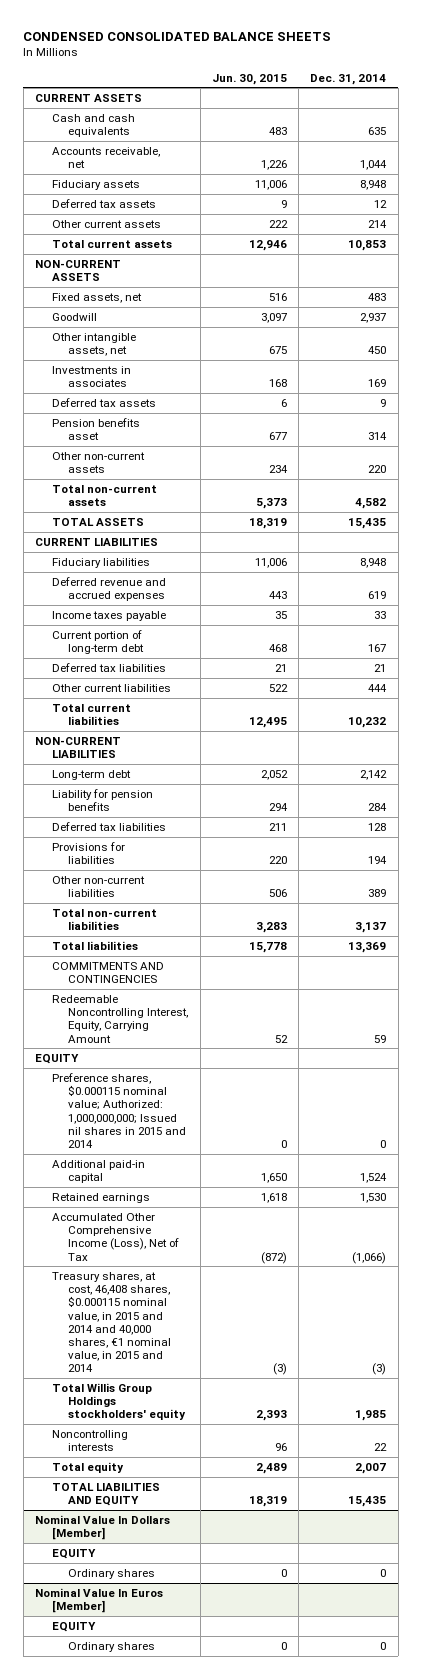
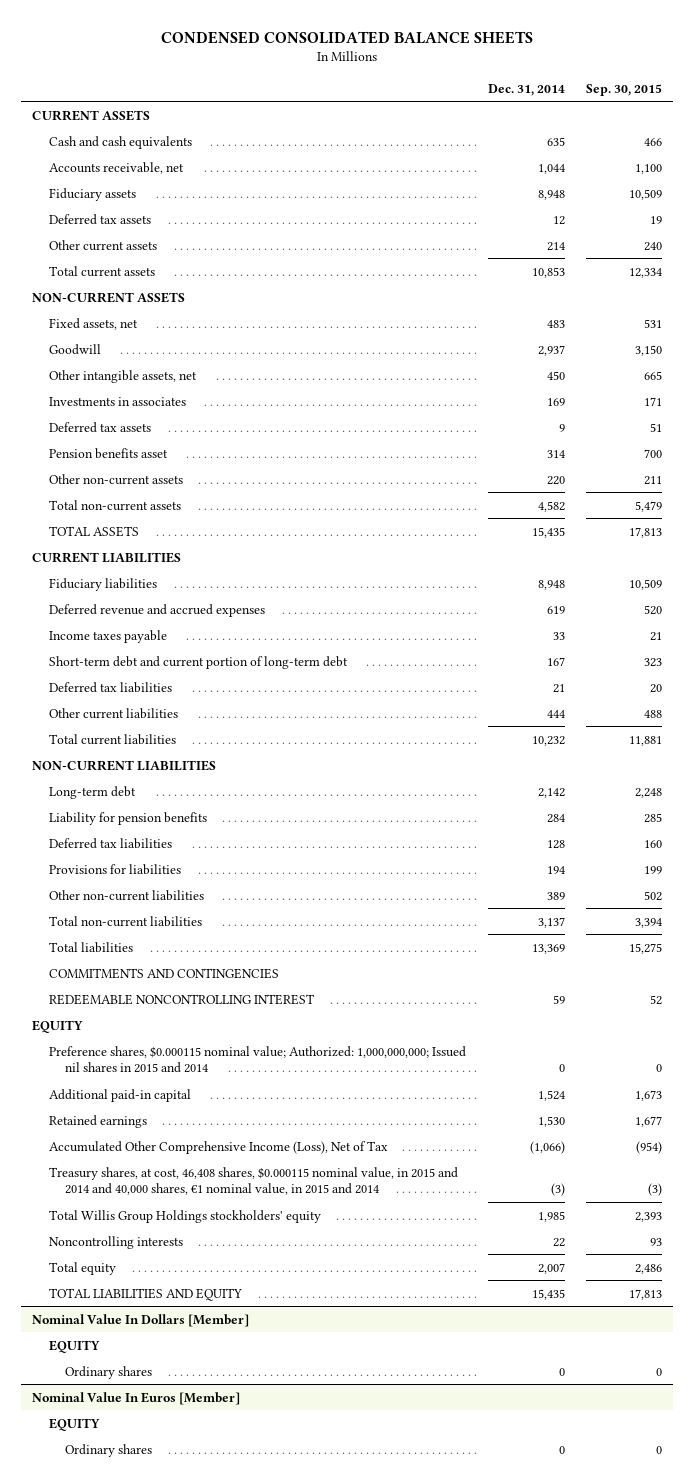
[211,73,287,85] Jun. 30, 2015 -> none
none -> [586,83,663,96] Sep. 30, 2015
[51,629,145,655] Current portion of long-term debt -> [48,655,348,669] Short-term debt and current portion of long-term debt
[51,994,189,1043] Redeemable Noncontrolling Interest, Equity, Carrying Amount -> [48,993,314,1005] REDEEMABLE NONCONTROLLING INTEREST

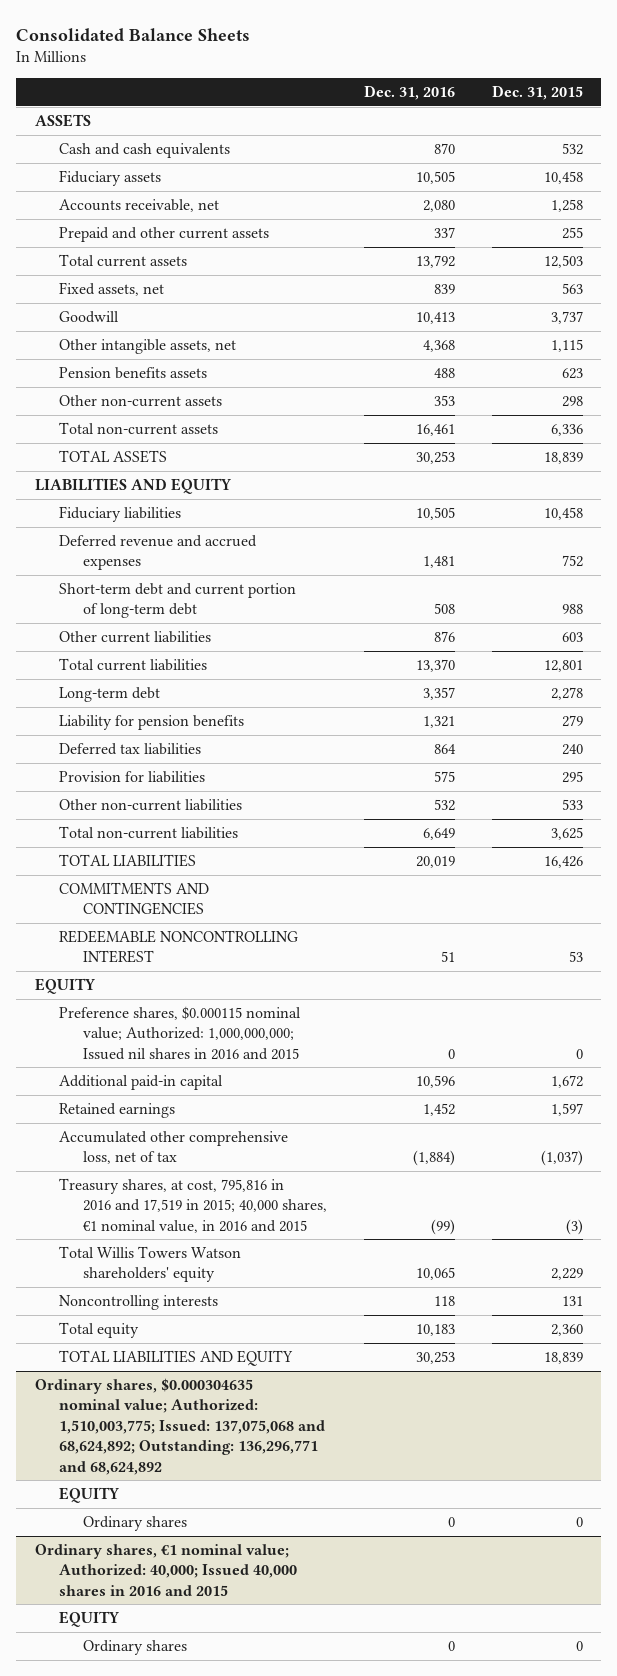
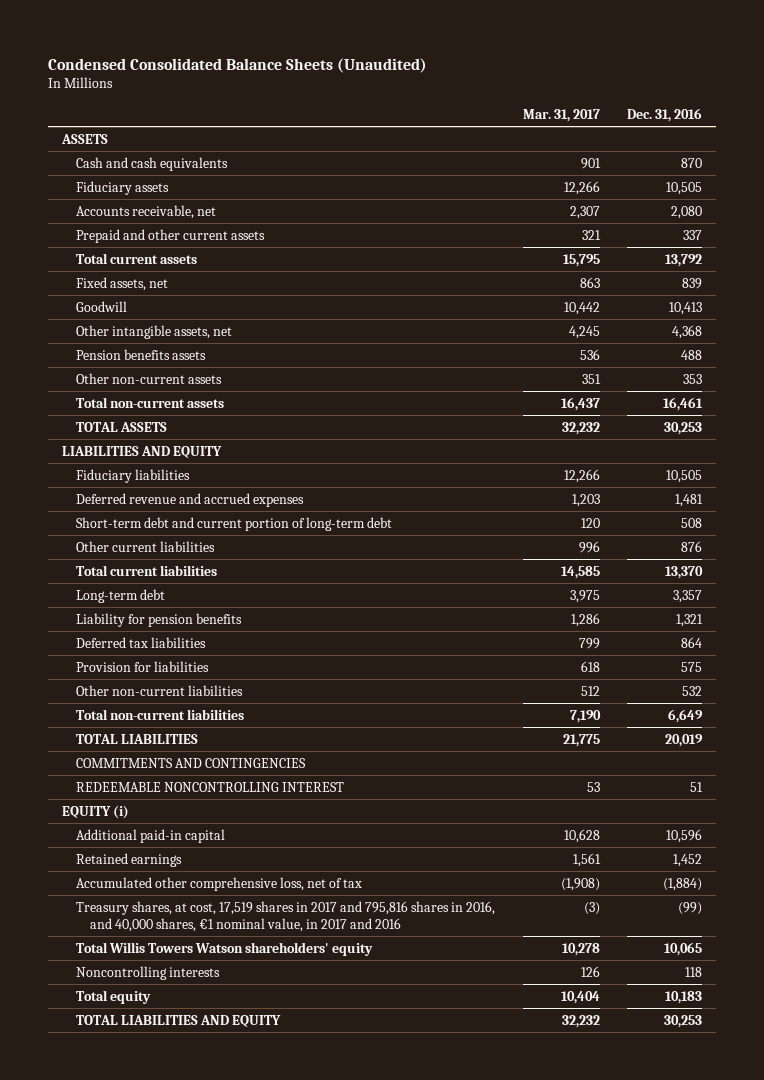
[16,27,251,41] Consolidated Balance Sheets -> [48,57,428,73] Condensed Consolidated Balance Sheets (Unaudited)
[491,85,583,101] Dec. 31, 2015 -> none
none -> [522,108,600,122] Mar. 31, 2017
[58,1006,301,1060] Preference shares, $0.000115 nominal value; Authorized: 1,000,000,000; Issued nil shares in 2016 and 2015 -> none
[34,978,95,995] EQUITY -> [62,804,130,819] EQUITY (i)
[58,1178,327,1233] Treasury shares, at cost, 795,816 in 2016 and 17,519 in 2015; 40,000 shares, €1 nominal value, in 2016 and 2015 -> [75,900,495,933] Treasury shares, at cost, 17,519 shares in 2017 and 795,816 shares in 2016, and 40,000 shares, €1 nominal value, in 2017 and 2016
[34,1378,325,1475] Ordinary shares, $0.000304635 nominal value; Authorized: 1,510,003,775; Issued: 137,075,068 and 68,624,892; Outstanding: 136,296,771 and 68,624,892 -> none
[58,1487,119,1504] EQUITY -> none
[82,1516,187,1532] Ordinary shares -> none
[34,1544,297,1596] Ordinary shares, €1 nominal value; Authorized: 40,000; Issued 40,000 shares in 2016 and 2015 -> none
[58,1611,119,1628] EQUITY -> none
[82,1640,187,1656] Ordinary shares -> none

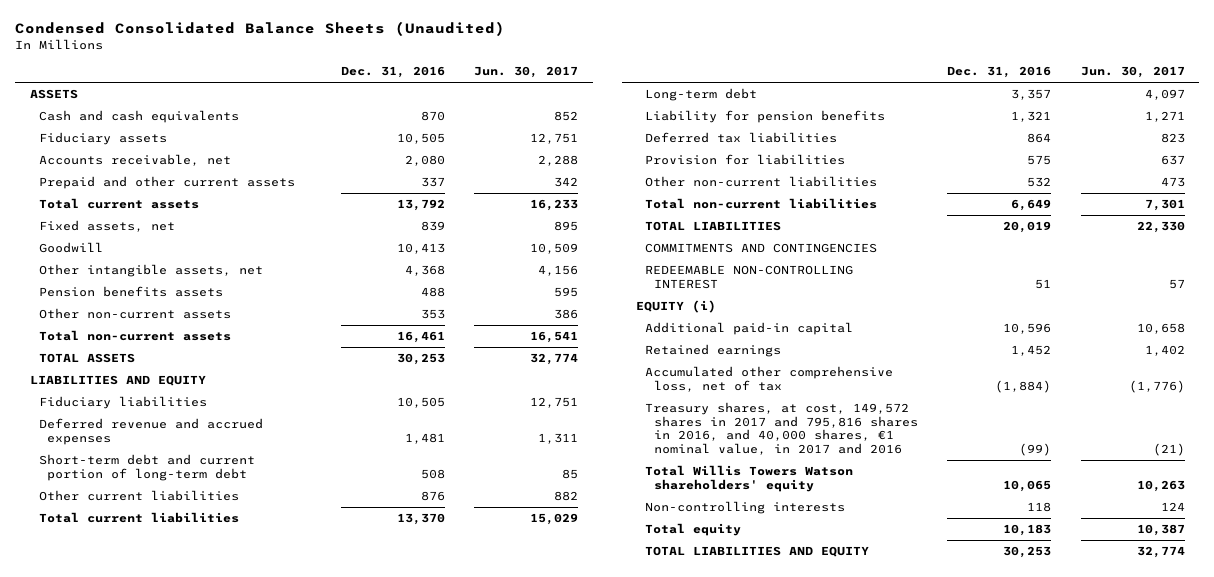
[522,108,600,122] Mar. 31, 2017 -> none
none -> [473,66,578,79] Jun. 30, 2017
[75,781,344,792] REDEEMABLE NONCONTROLLING INTEREST -> [645,265,854,289] REDEEMABLE NON-CONTROLLING INTEREST
[75,900,495,933] Treasury shares, at cost, 17,519 shares in 2017 and 795,816 shares in 2016, and 40,000 shares, €1 nominal value, in 2017 and 2016 -> [645,402,919,455] Treasury shares, at cost, 149,572 shares in 2017 and 795,816 shares in 2016, and 40,000 shares, €1 nominal value, in 2017 and 2016
[75,965,220,980] Noncontrolling interests -> [645,501,846,515] Non-controlling interests

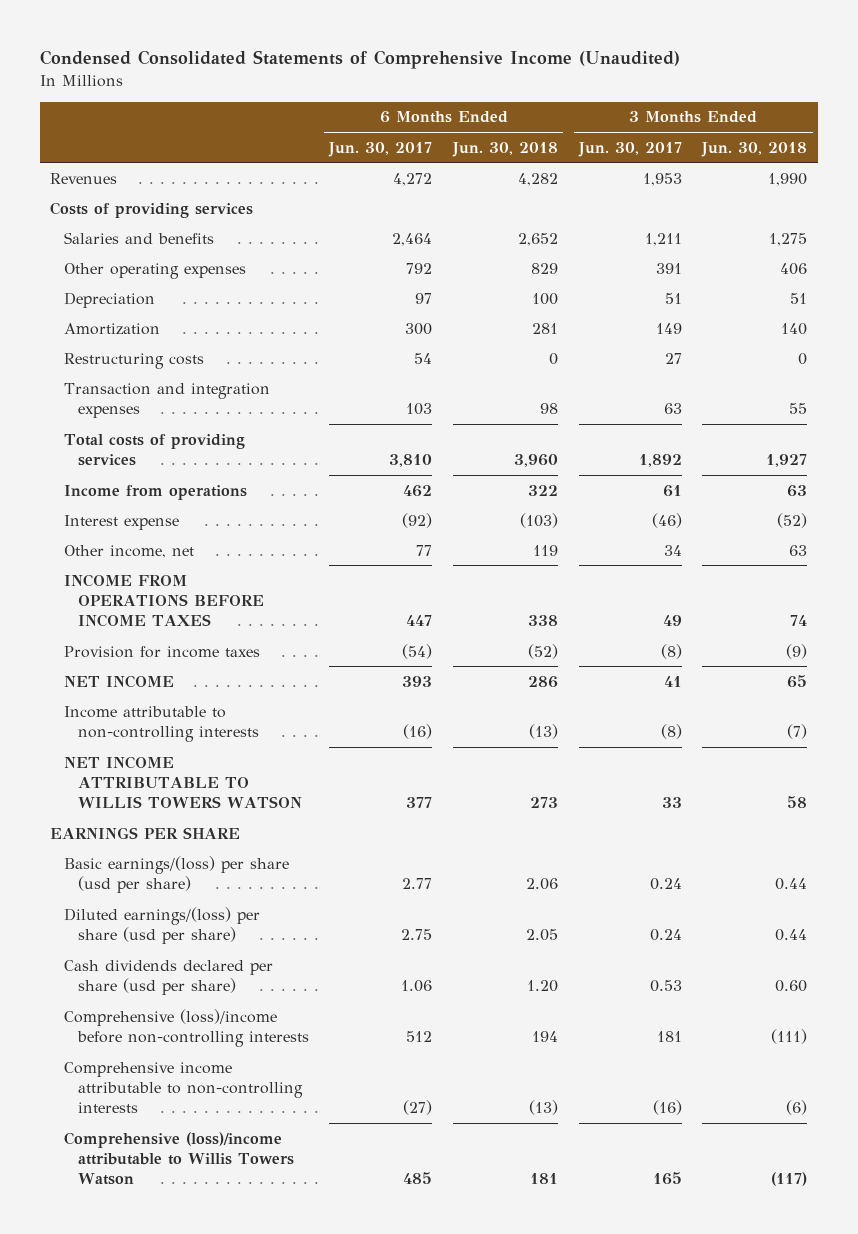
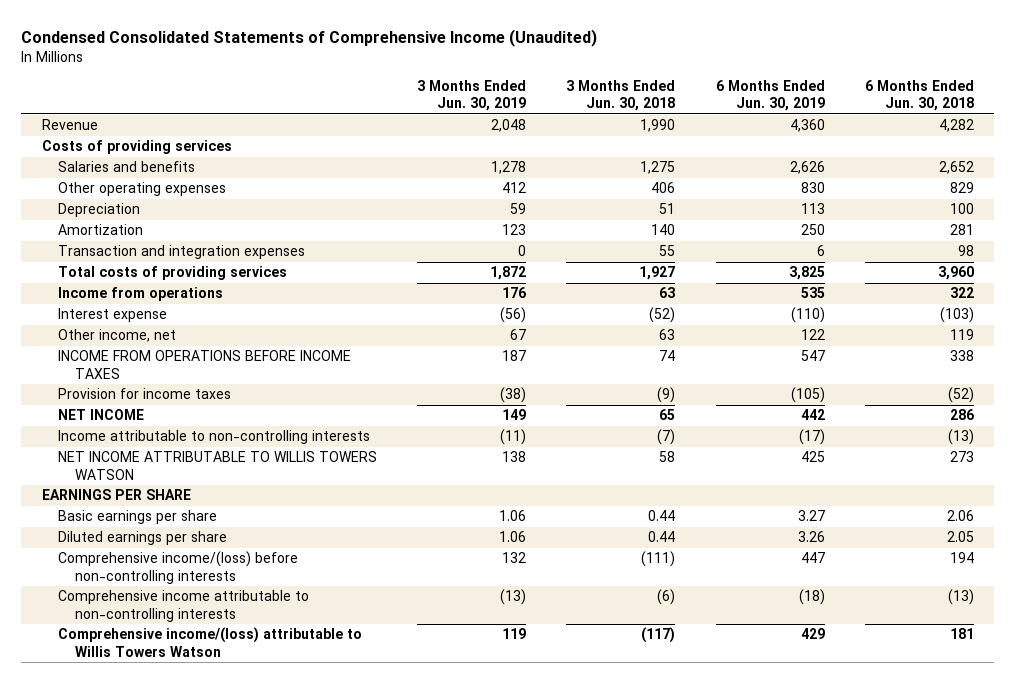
[328,141,433,157] Jun. 30, 2017 -> none
[577,141,682,157] Jun. 30, 2017 -> none
none -> [417,79,527,111] 3 Months Ended Jun. 30, 2019
none -> [715,79,825,111] 6 Months Ended Jun. 30, 2019
[50,172,118,184] Revenues -> [41,119,98,131] Revenue
[63,352,204,369] Restructuring costs -> none
[63,959,273,995] Cash dividends declared per share (usd per share) -> none
[63,855,289,893] Basic earnings/(loss) per share (usd per share) -> [58,510,218,525] Basic earnings per share
[63,906,260,944] Diluted earnings/(loss) per share (usd per share) -> [58,531,228,546] Diluted earnings per share
[63,1008,309,1047] Comprehensive (loss)/income before non-controlling interests -> [58,551,299,584] Comprehensive income/(loss) before non-controlling interests
[63,1131,294,1186] Comprehensive (loss)/income attributable to Willis Towers Watson -> [58,627,363,657] Comprehensive income/(loss) attributable to Willis Towers Watson

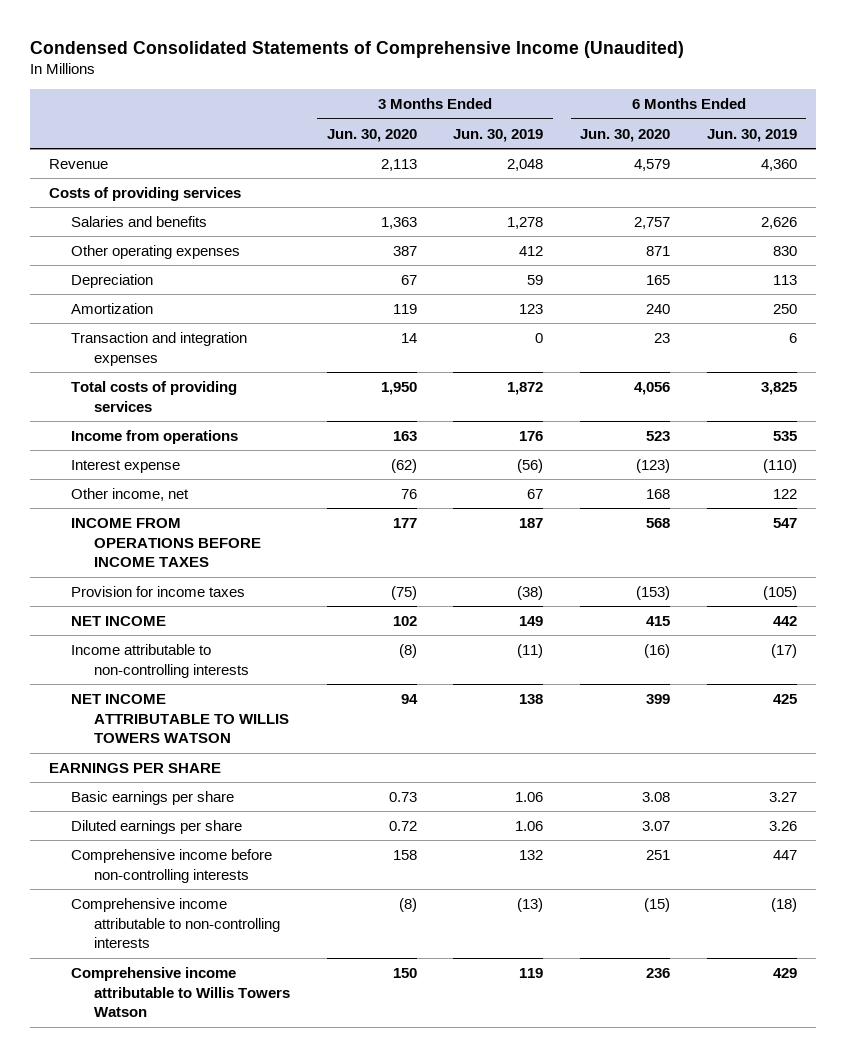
[566,79,676,111] 3 Months Ended Jun. 30, 2018 -> none
[864,79,974,111] 6 Months Ended Jun. 30, 2018 -> none
none -> [326,128,417,142] Jun. 30, 2020
none -> [580,128,671,142] Jun. 30, 2020
[58,551,299,584] Comprehensive income/(loss) before non-controlling interests -> [71,848,273,883] Comprehensive income before non-controlling interests
[58,627,363,657] Comprehensive income/(loss) attributable to Willis Towers Watson -> [71,966,290,1018] Comprehensive income attributable to Willis Towers Watson

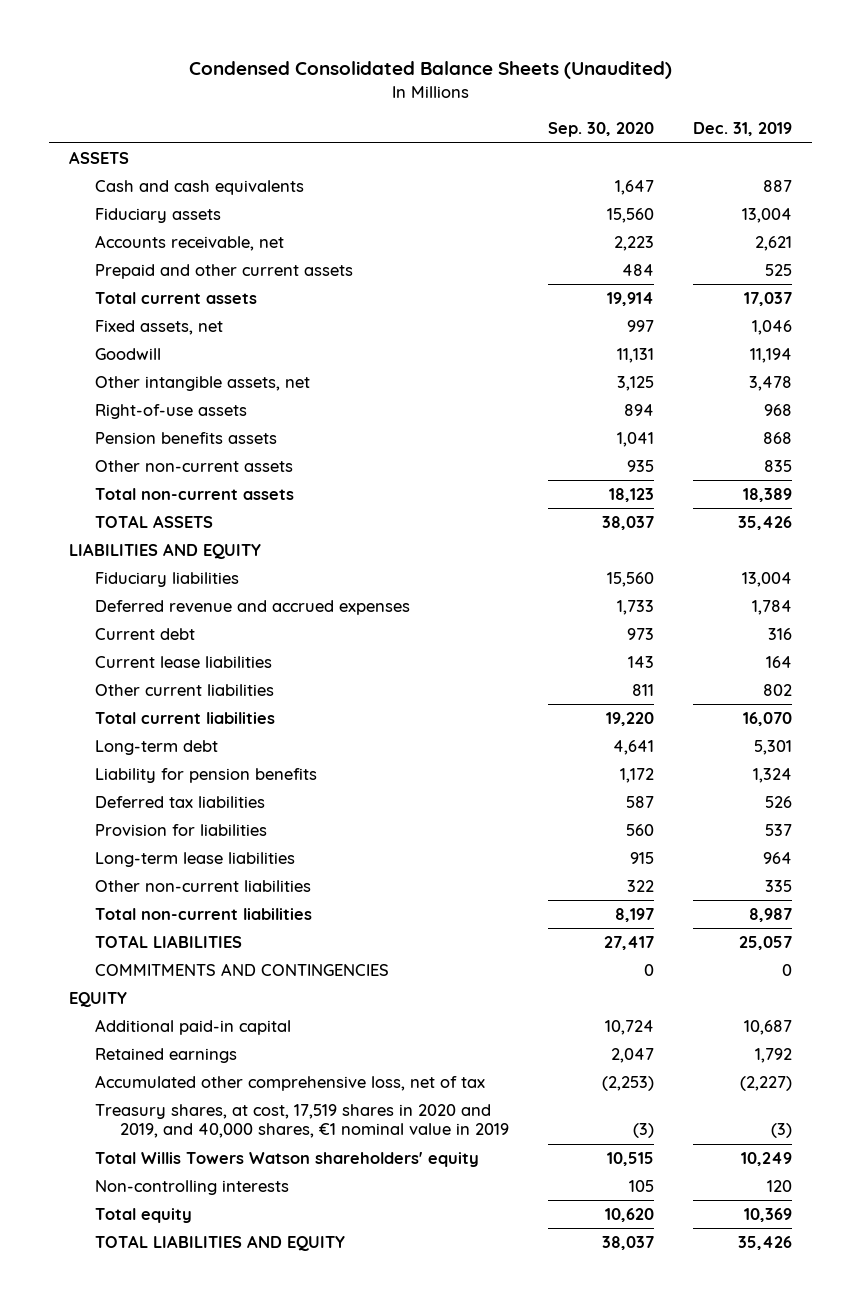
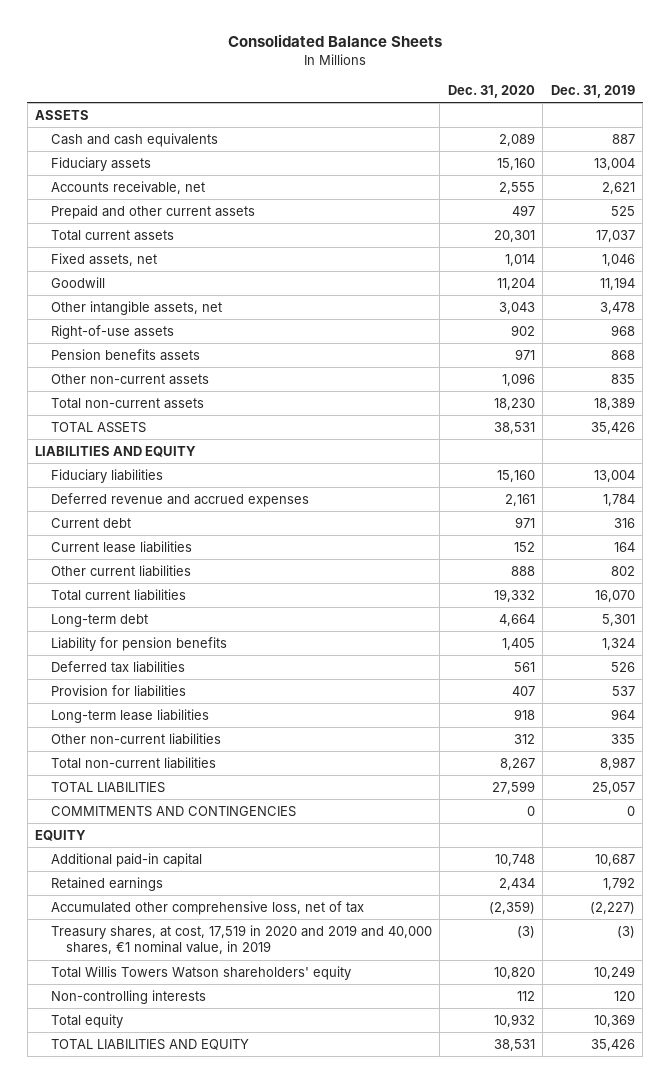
[188,61,672,80] Condensed Consolidated Balance Sheets (Unaudited) -> [227,34,442,48] Consolidated Balance Sheets
[548,122,655,138] Sep. 30, 2020 -> none
none -> [447,84,535,98] Dec. 31, 2020
[94,1104,510,1139] Treasury shares, at cost, 17,519 shares in 2020 and 2019, and 40,000 shares, €1 nominal value in 2019 -> [50,924,432,955] Treasury shares, at cost, 17,519 in 2020 and 2019 and 40,000 shares, €1 nominal value, in 2019

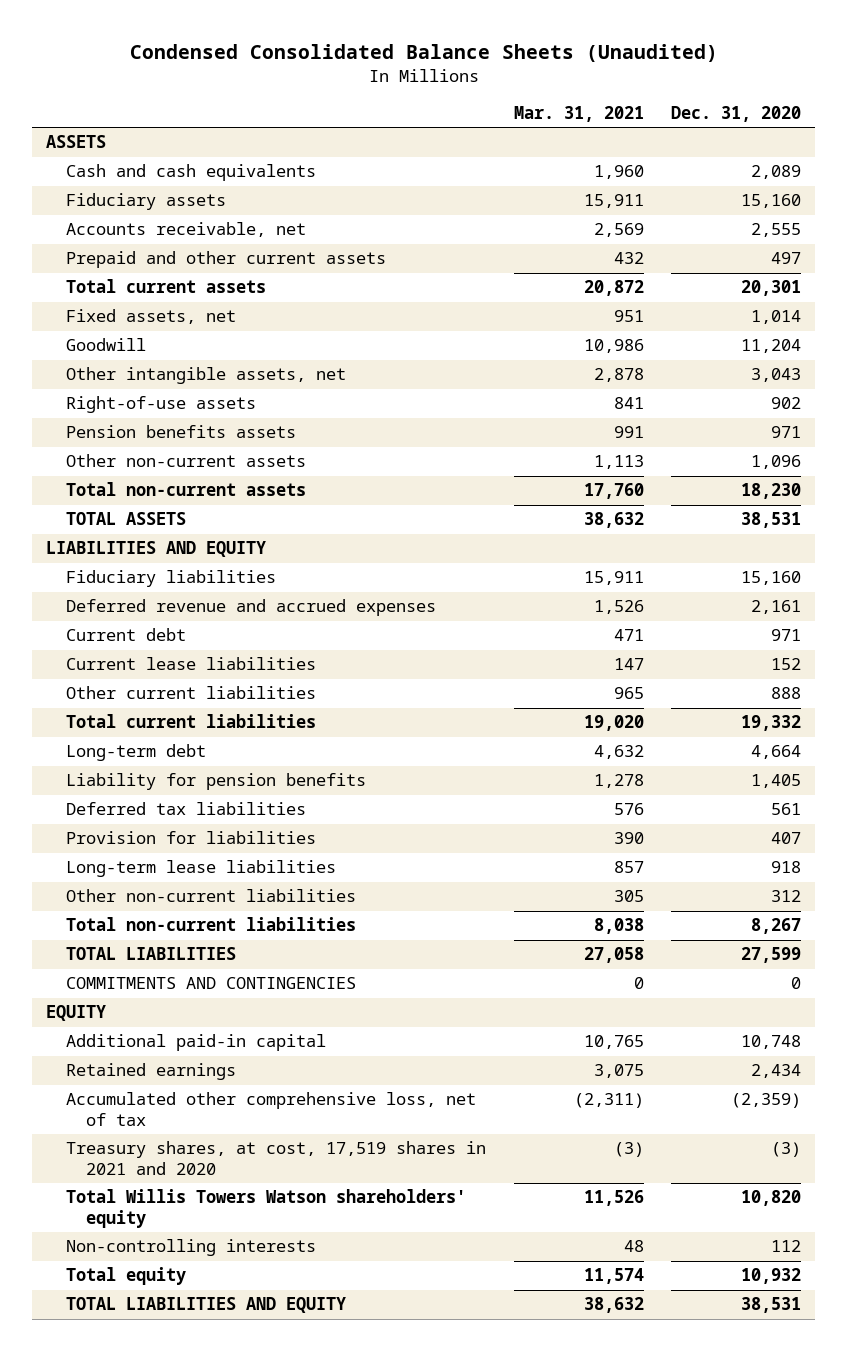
[227,34,442,48] Consolidated Balance Sheets -> [129,43,718,62] Condensed Consolidated Balance Sheets (Unaudited)
[550,84,635,98] Dec. 31, 2019 -> none
none -> [513,106,644,123] Mar. 31, 2021
[50,924,432,955] Treasury shares, at cost, 17,519 in 2020 and 2019 and 40,000 shares, €1 nominal value, in 2019 -> [66,1141,487,1175] Treasury shares, at cost, 17,519 shares in 2021 and 2020

